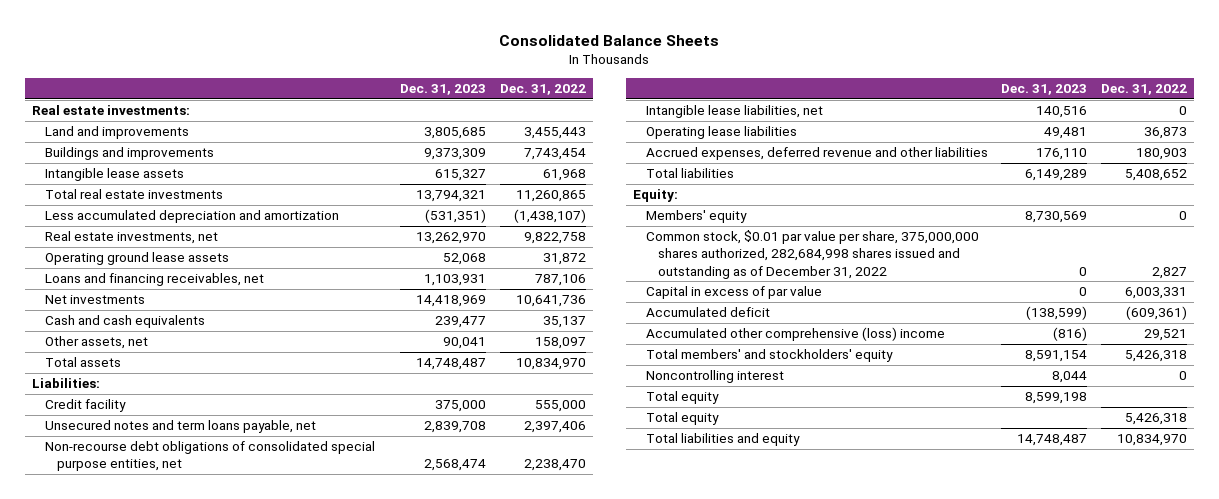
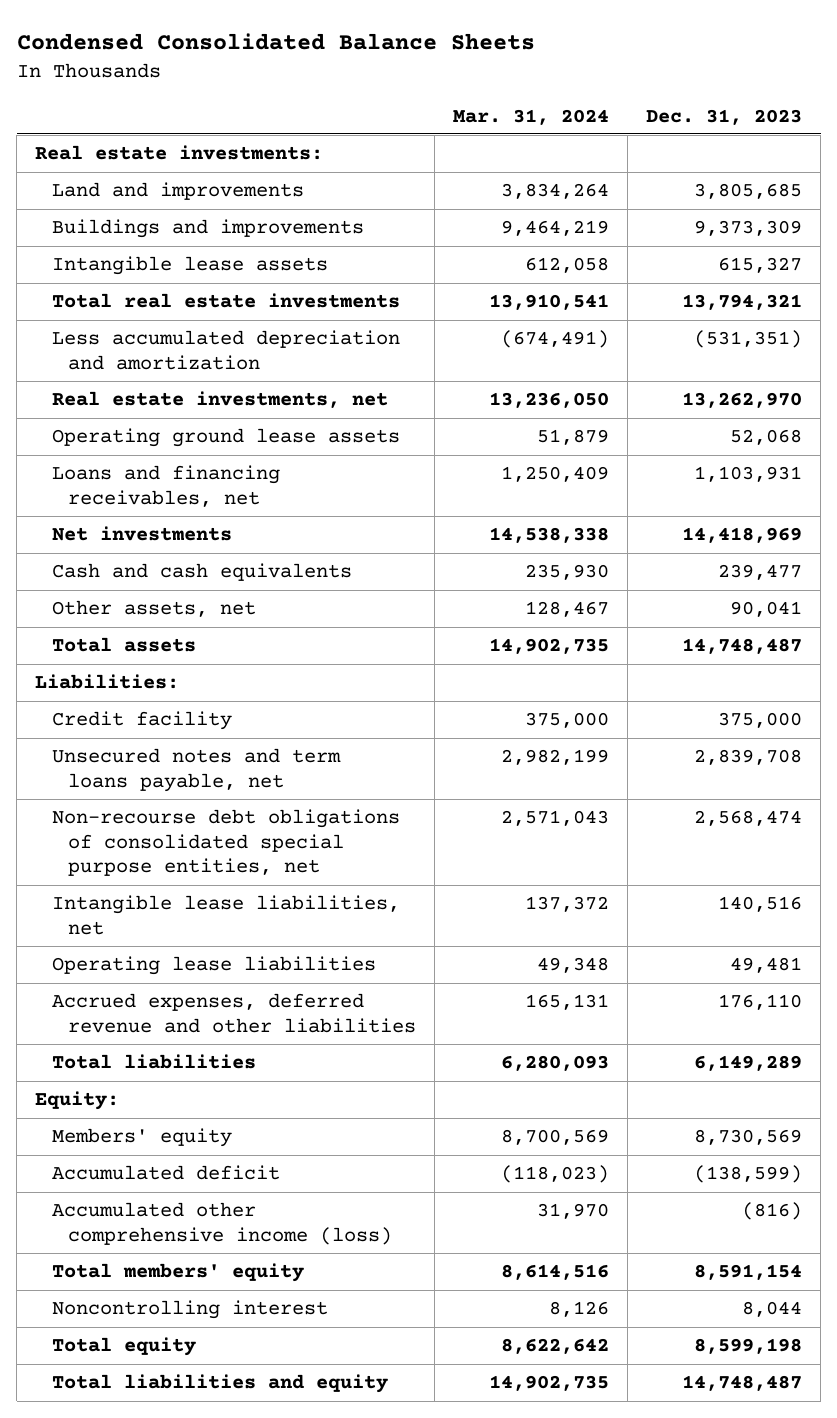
[499,35,720,47] Consolidated Balance Sheets -> [16,32,535,50] Condensed Consolidated Balance Sheets
[499,83,586,95] Dec. 31, 2022 -> none
none -> [452,108,609,125] Mar. 31, 2024
[645,230,979,279] Common stock, $0.01 par value per share, 375,000,000 shares authorized, 282,684,998 shares issued and outstanding as of December 31, 2022 -> none
[645,286,822,300] Capital in excess of par value -> none
[645,327,945,342] Accumulated other comprehensive (loss) income -> [51,1202,392,1245] Accumulated other comprehensive income (loss)
[645,349,893,363] Total members' and stockholders' equity -> [51,1263,304,1283] Total members' equity
[645,412,719,426] Total equity -> none

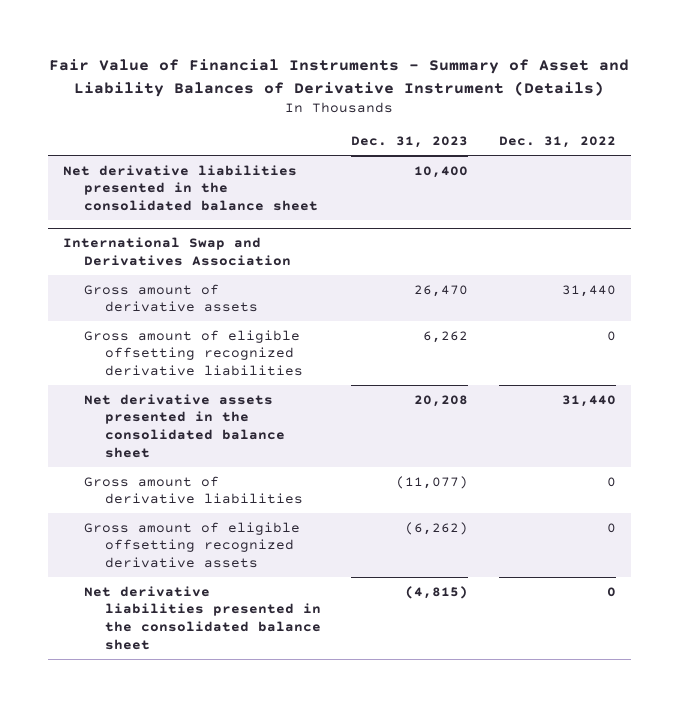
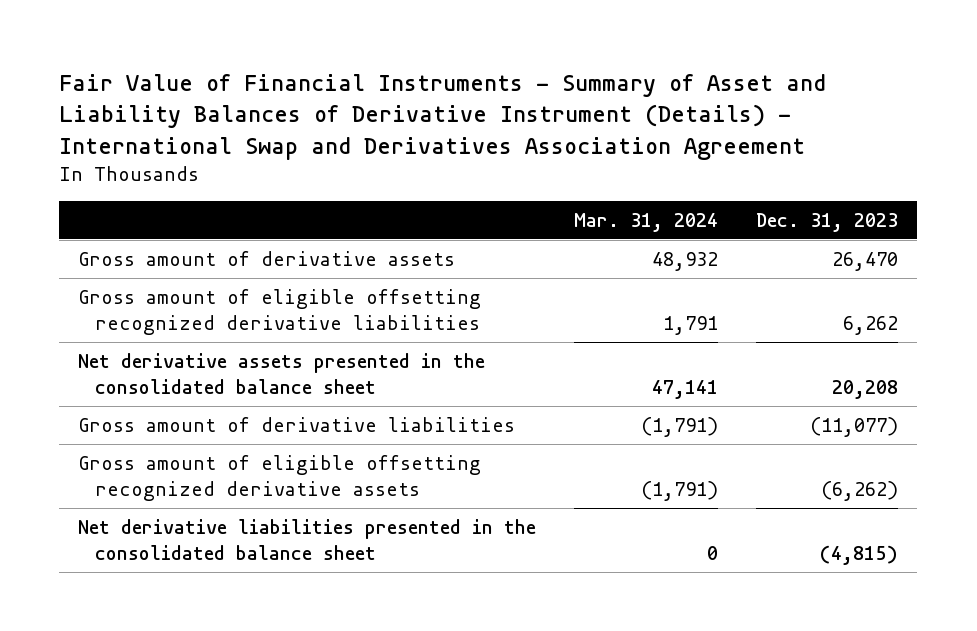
[49,59,630,97] Fair Value of Financial Instruments - Summary of Asset and Liability Balances of Derivative Instrument (Details) -> [59,73,827,160] Fair Value of Financial Instruments - Summary of Asset and Liability Balances of Derivative Instrument (Details) - International Swap and Derivatives Association Agreement
[498,136,616,149] Dec. 31, 2022 -> none
none -> [574,212,719,232] Mar. 31, 2024
[63,164,319,211] Net derivative liabilities presented in the consolidated balance sheet -> none
[63,237,292,267] International Swap and Derivatives Association -> none

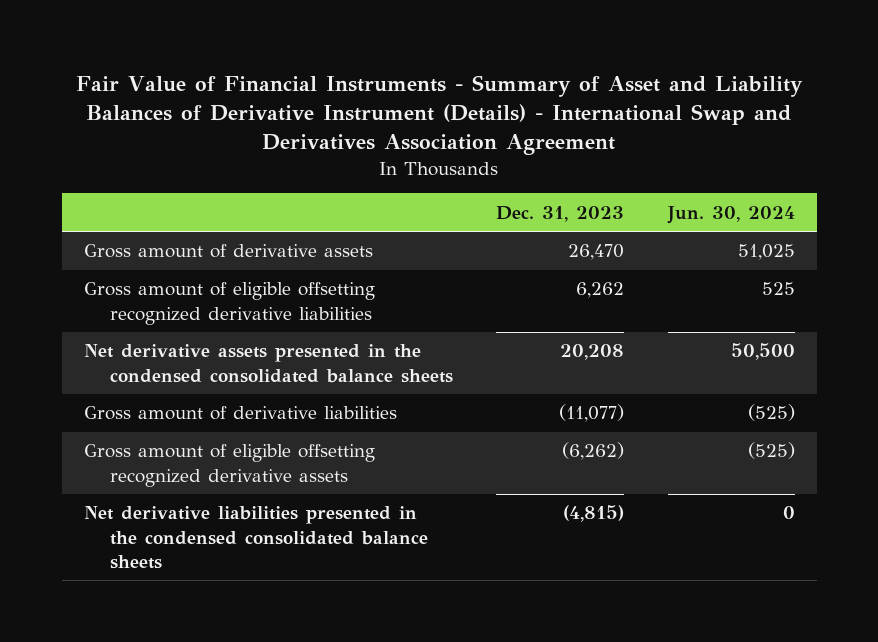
[574,212,719,232] Mar. 31, 2024 -> none
none -> [666,205,795,224] Jun. 30, 2024
[78,352,486,394] Net derivative assets presented in the consolidated balance sheet -> [83,344,453,383] Net derivative assets presented in the condensed consolidated balance sheets
[78,518,537,560] Net derivative liabilities presented in the consolidated balance sheet -> [83,506,428,569] Net derivative liabilities presented in the condensed consolidated balance sheets

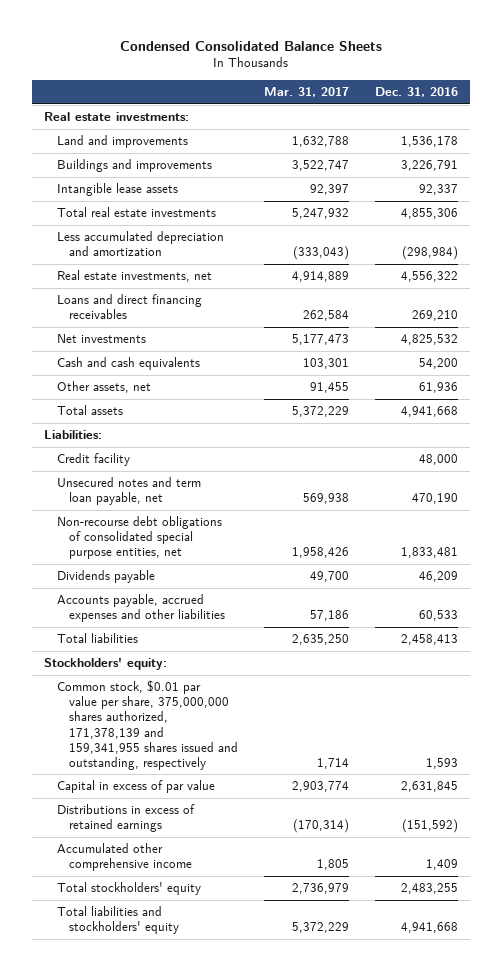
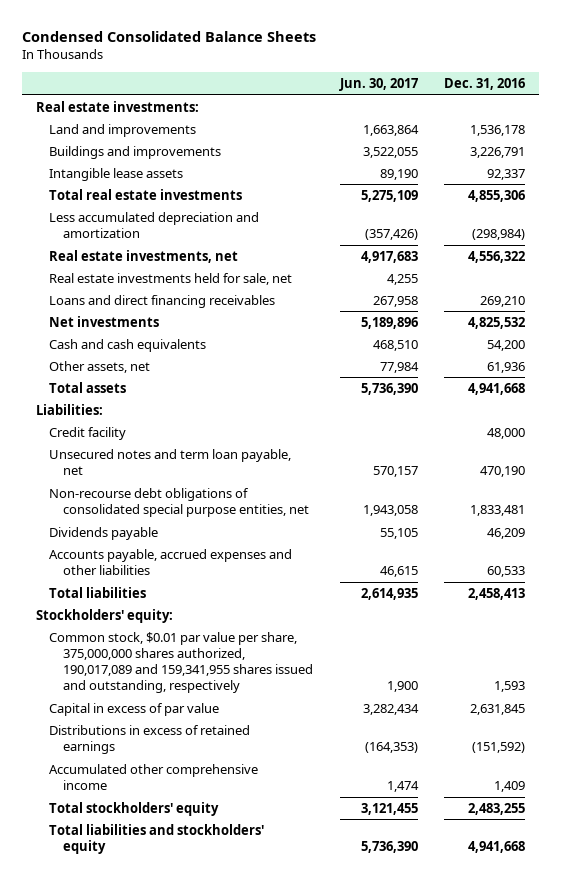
[263,86,349,97] Mar. 31, 2017 -> none
none -> [338,77,418,91] Jun. 30, 2017
none -> [49,272,293,285] Real estate investments held for sale, net
[56,680,239,770] Common stock, $0.01 par value per share, 375,000,000 shares authorized, 171,378,139 and 159,341,955 shares issued and outstanding, respectively -> [49,631,313,693] Common stock, $0.01 par value per share, 375,000,000 shares authorized, 190,017,089 and 159,341,955 shares issued and outstanding, respectively

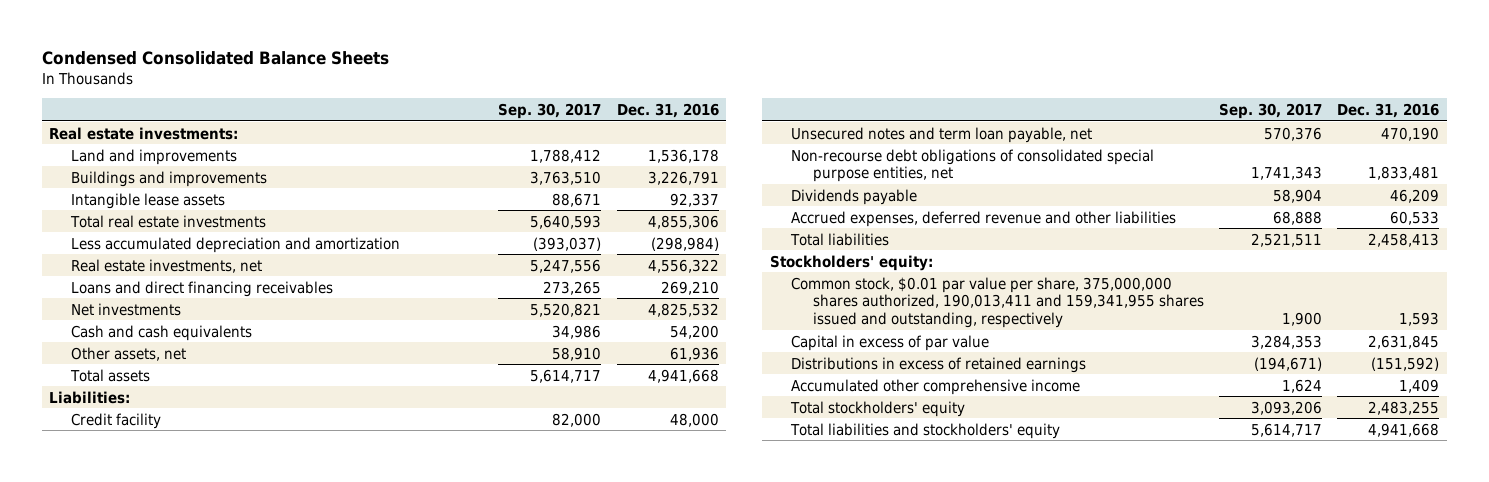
[338,77,418,91] Jun. 30, 2017 -> none
none -> [498,102,602,119] Sep. 30, 2017
[49,272,293,285] Real estate investments held for sale, net -> none
[49,548,293,575] Accounts payable, accrued expenses and other liabilities -> [791,210,1177,227] Accrued expenses, deferred revenue and other liabilities
[49,631,313,693] Common stock, $0.01 par value per share, 375,000,000 shares authorized, 190,017,089 and 159,341,955 shares issued and outstanding, respectively -> [791,276,1204,329] Common stock, $0.01 par value per share, 375,000,000 shares authorized, 190,013,411 and 159,341,955 shares issued and outstanding, respectively

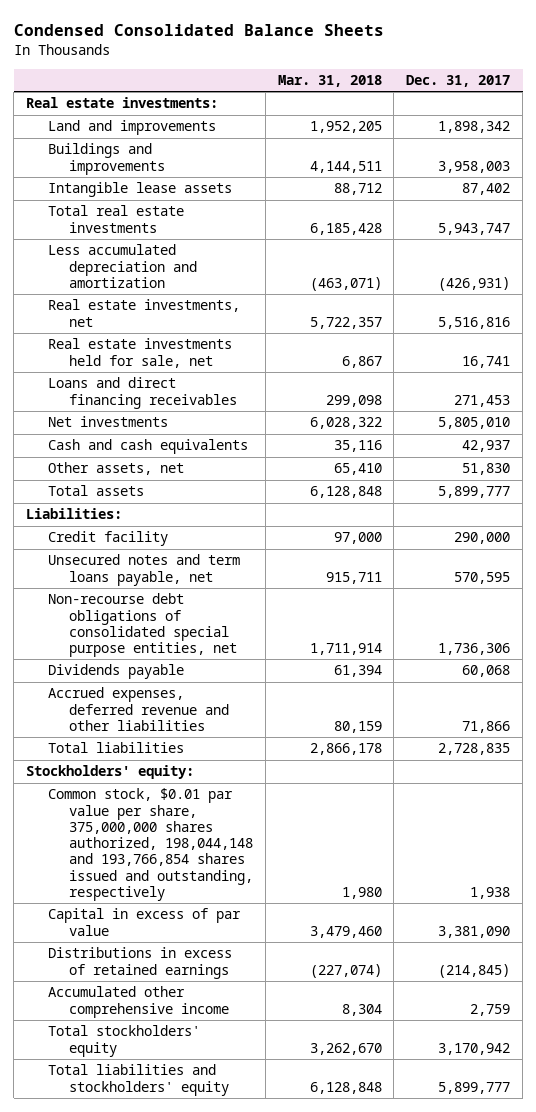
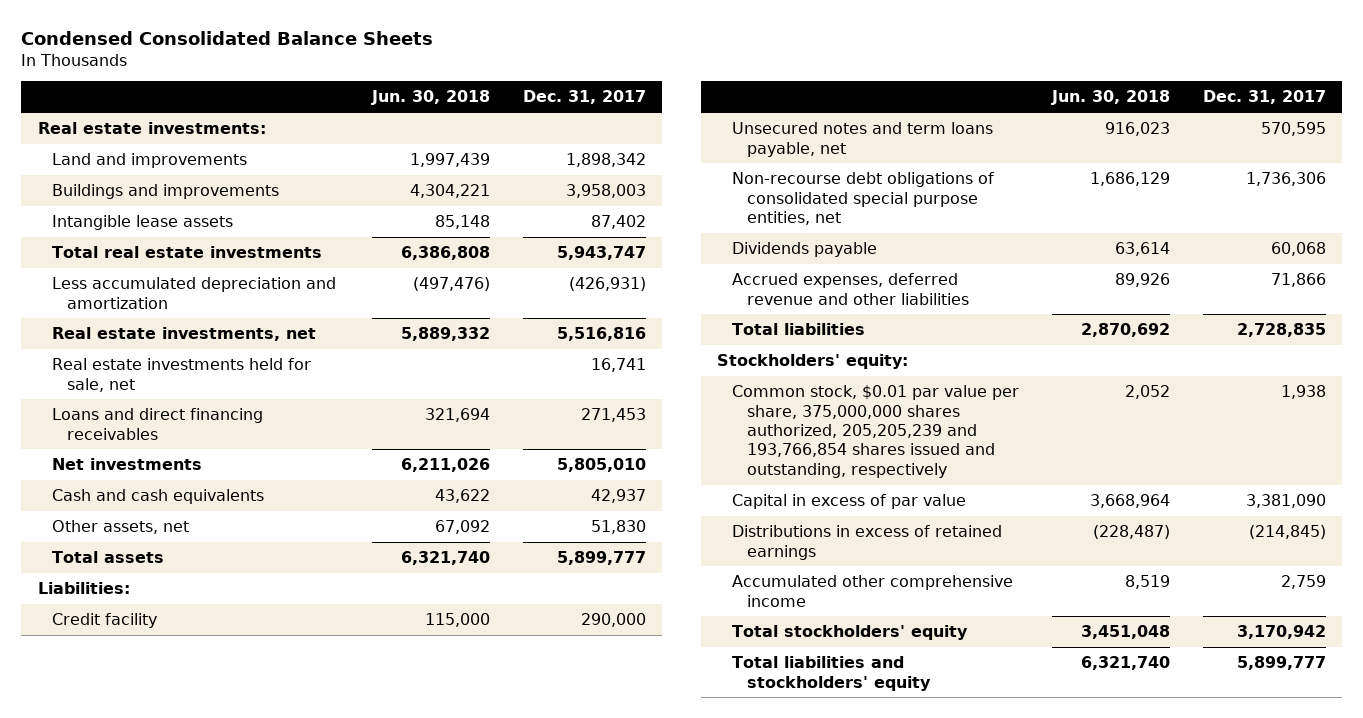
[277,74,382,87] Mar. 31, 2018 -> none
none -> [371,90,491,106] Jun. 30, 2018
[47,788,253,902] Common stock, $0.01 par value per share, 375,000,000 shares authorized, 198,044,148 and 193,766,854 shares issued and outstanding, respectively -> [732,385,1020,478] Common stock, $0.01 par value per share, 375,000,000 shares authorized, 205,205,239 and 193,766,854 shares issued and outstanding, respectively

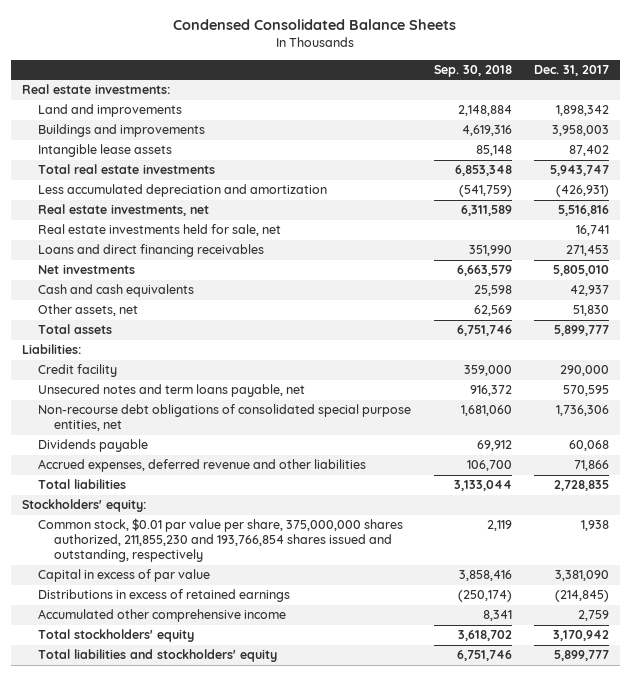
[371,90,491,106] Jun. 30, 2018 -> none
none -> [433,65,512,78] Sep. 30, 2018
[732,385,1020,478] Common stock, $0.01 par value per share, 375,000,000 shares authorized, 205,205,239 and 193,766,854 shares issued and outstanding, respectively -> [37,518,403,563] Common stock, $0.01 par value per share, 375,000,000 shares authorized, 211,855,230 and 193,766,854 shares issued and outstanding, respectively

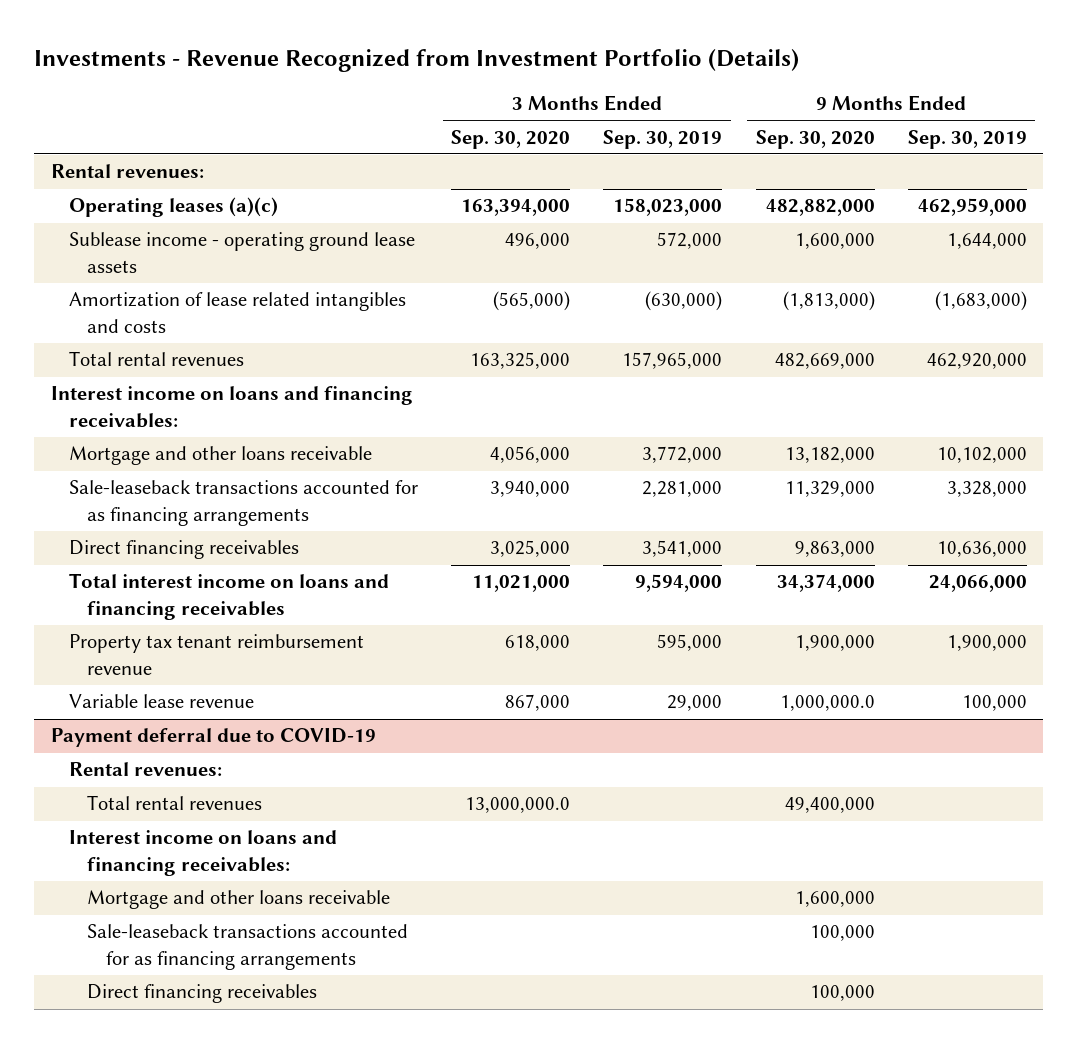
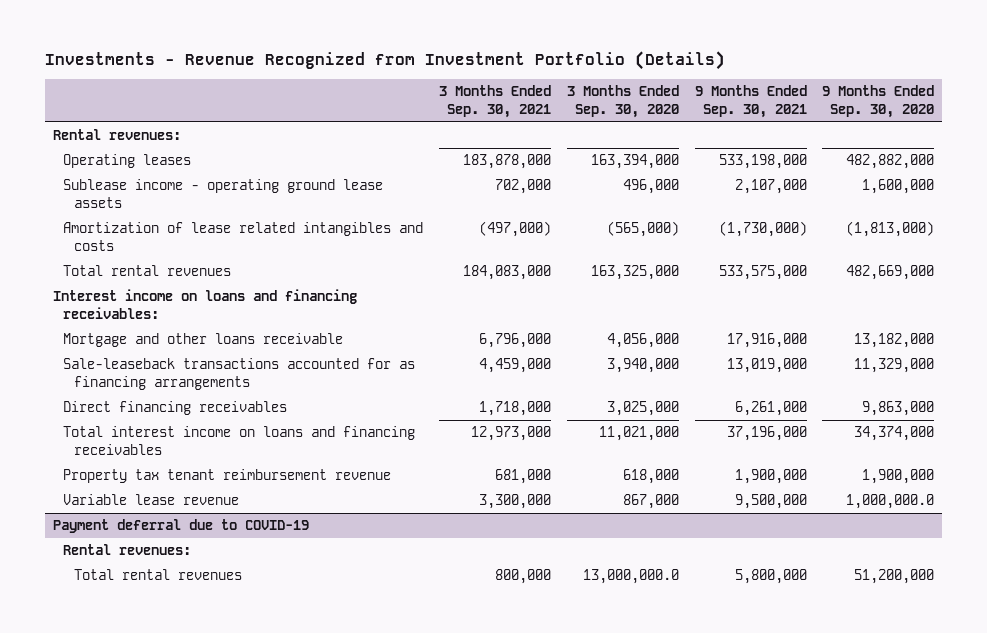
[603,129,723,149] Sep. 30, 2019 -> none
[907,129,1027,149] Sep. 30, 2019 -> none
none -> [439,85,552,118] 3 Months Ended Sep. 30, 2021
none -> [694,85,807,118] 9 Months Ended Sep. 30, 2021
[69,197,279,218] Operating leases (a)(c) -> [63,154,192,169] Operating leases
[69,830,338,877] Interest income on loans and financing receivables: -> none
[87,890,391,910] Mortgage and other loans receivable -> none
[87,924,409,971] Sale-leaseback transactions accounted for as financing arrangements -> none
[87,984,318,1004] Direct financing receivables -> none
[784,797,875,814] 49,400,000 -> [854,569,935,585] 51,200,000

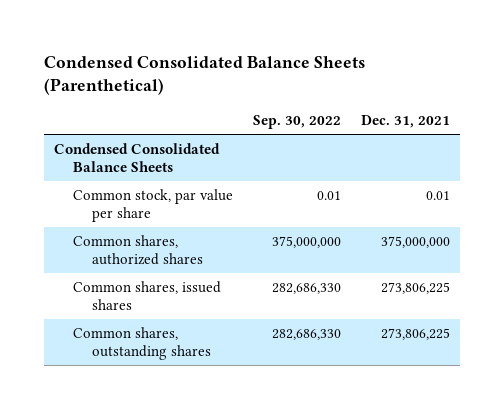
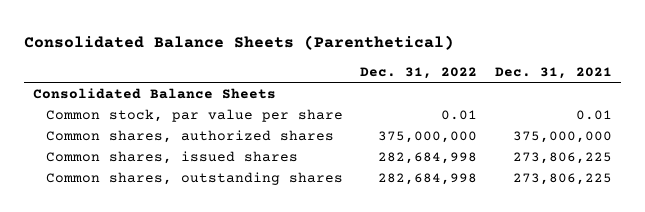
[44,55,366,96] Condensed Consolidated Balance Sheets (Parenthetical) -> [24,34,455,50] Consolidated Balance Sheets (Parenthetical)
[253,115,342,130] Sep. 30, 2022 -> none
none -> [360,66,478,79] Dec. 31, 2022
[54,142,221,172] Condensed Consolidated Balance Sheets -> [33,87,277,99] Consolidated Balance Sheets

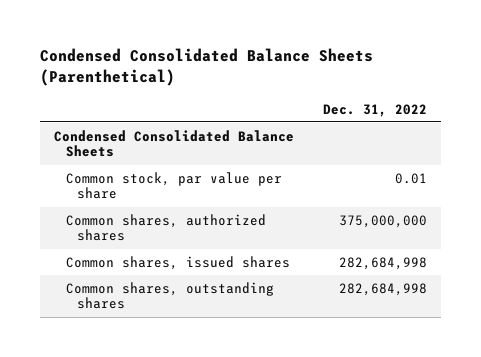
[24,34,455,50] Consolidated Balance Sheets (Parenthetical) -> [40,48,374,87] Condensed Consolidated Balance Sheets (Parenthetical)
[495,66,613,79] Dec. 31, 2021 -> none
[33,87,277,99] Consolidated Balance Sheets -> [54,129,295,158] Condensed Consolidated Balance Sheets

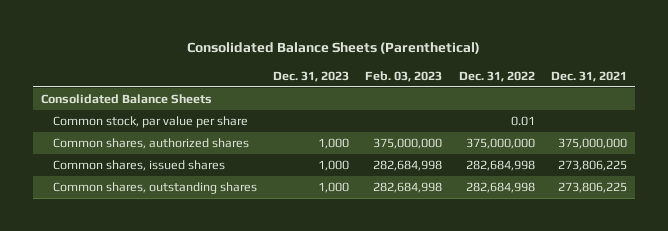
[40,48,374,87] Condensed Consolidated Balance Sheets (Parenthetical) -> [186,41,480,54] Consolidated Balance Sheets (Parenthetical)
none -> [273,70,350,82] Dec. 31, 2023
none -> [365,70,443,82] Feb. 03, 2023
none -> [550,70,627,82] Dec. 31, 2021
[54,129,295,158] Condensed Consolidated Balance Sheets -> [40,94,212,105] Consolidated Balance Sheets

